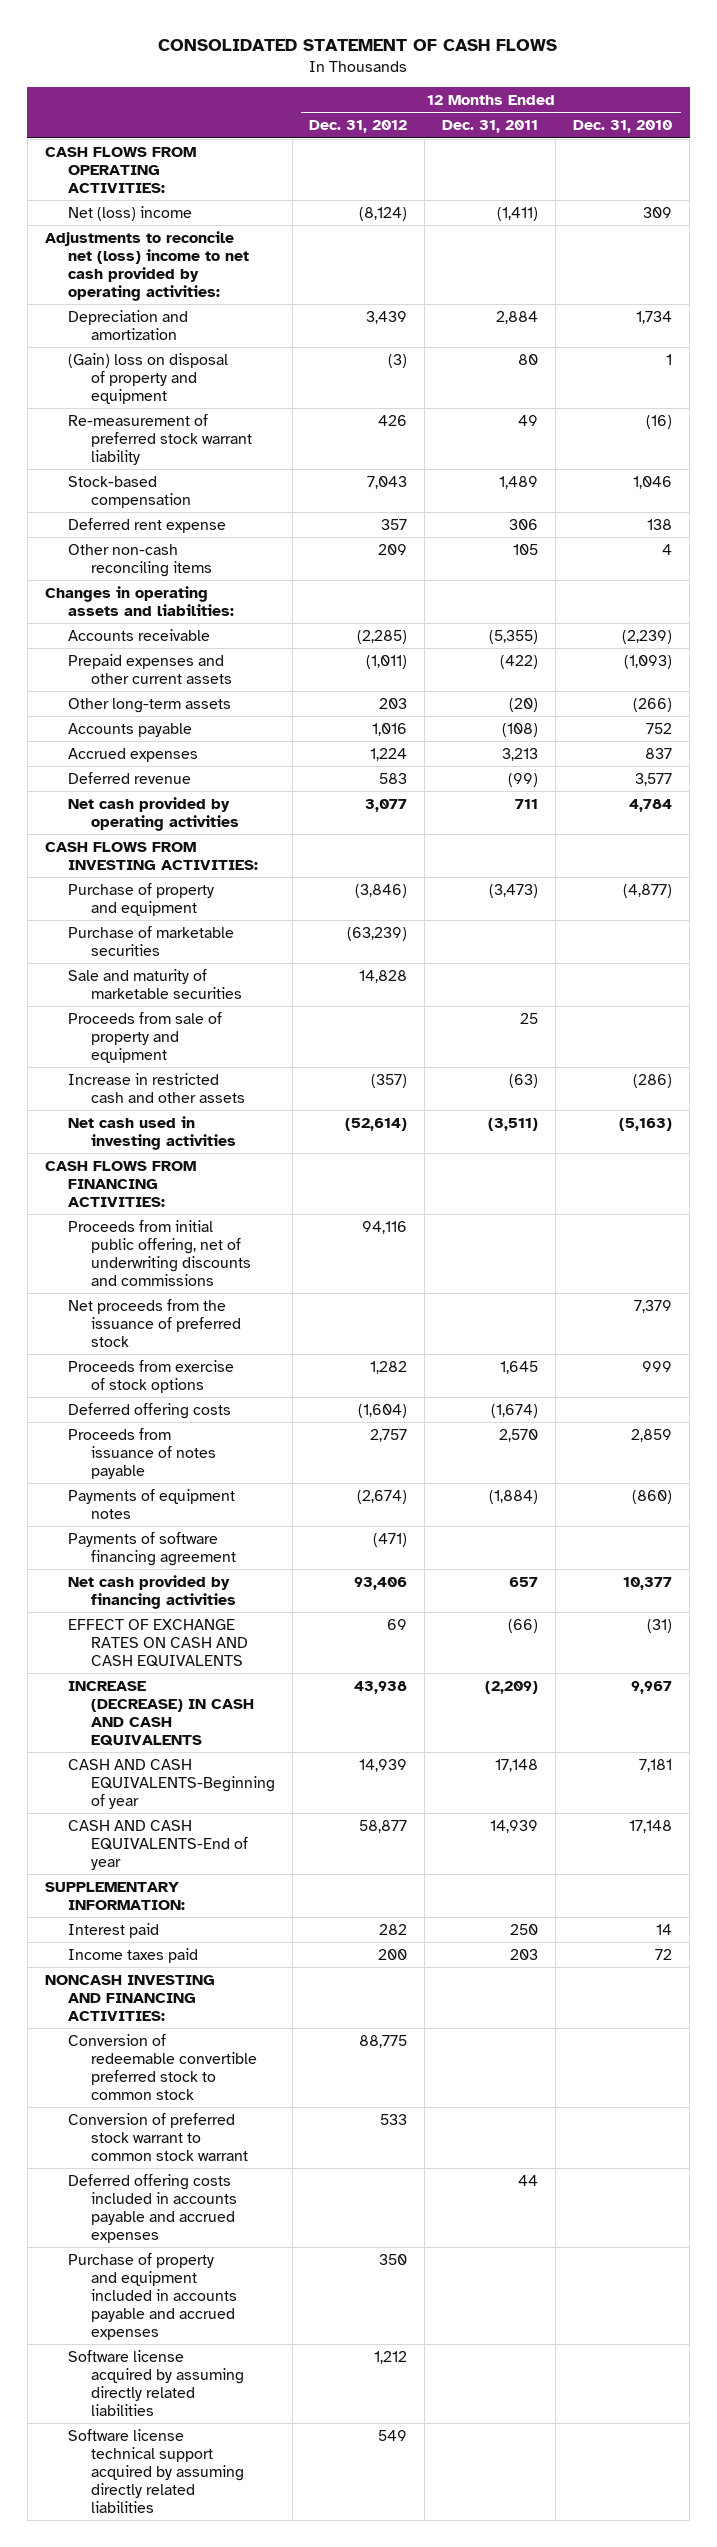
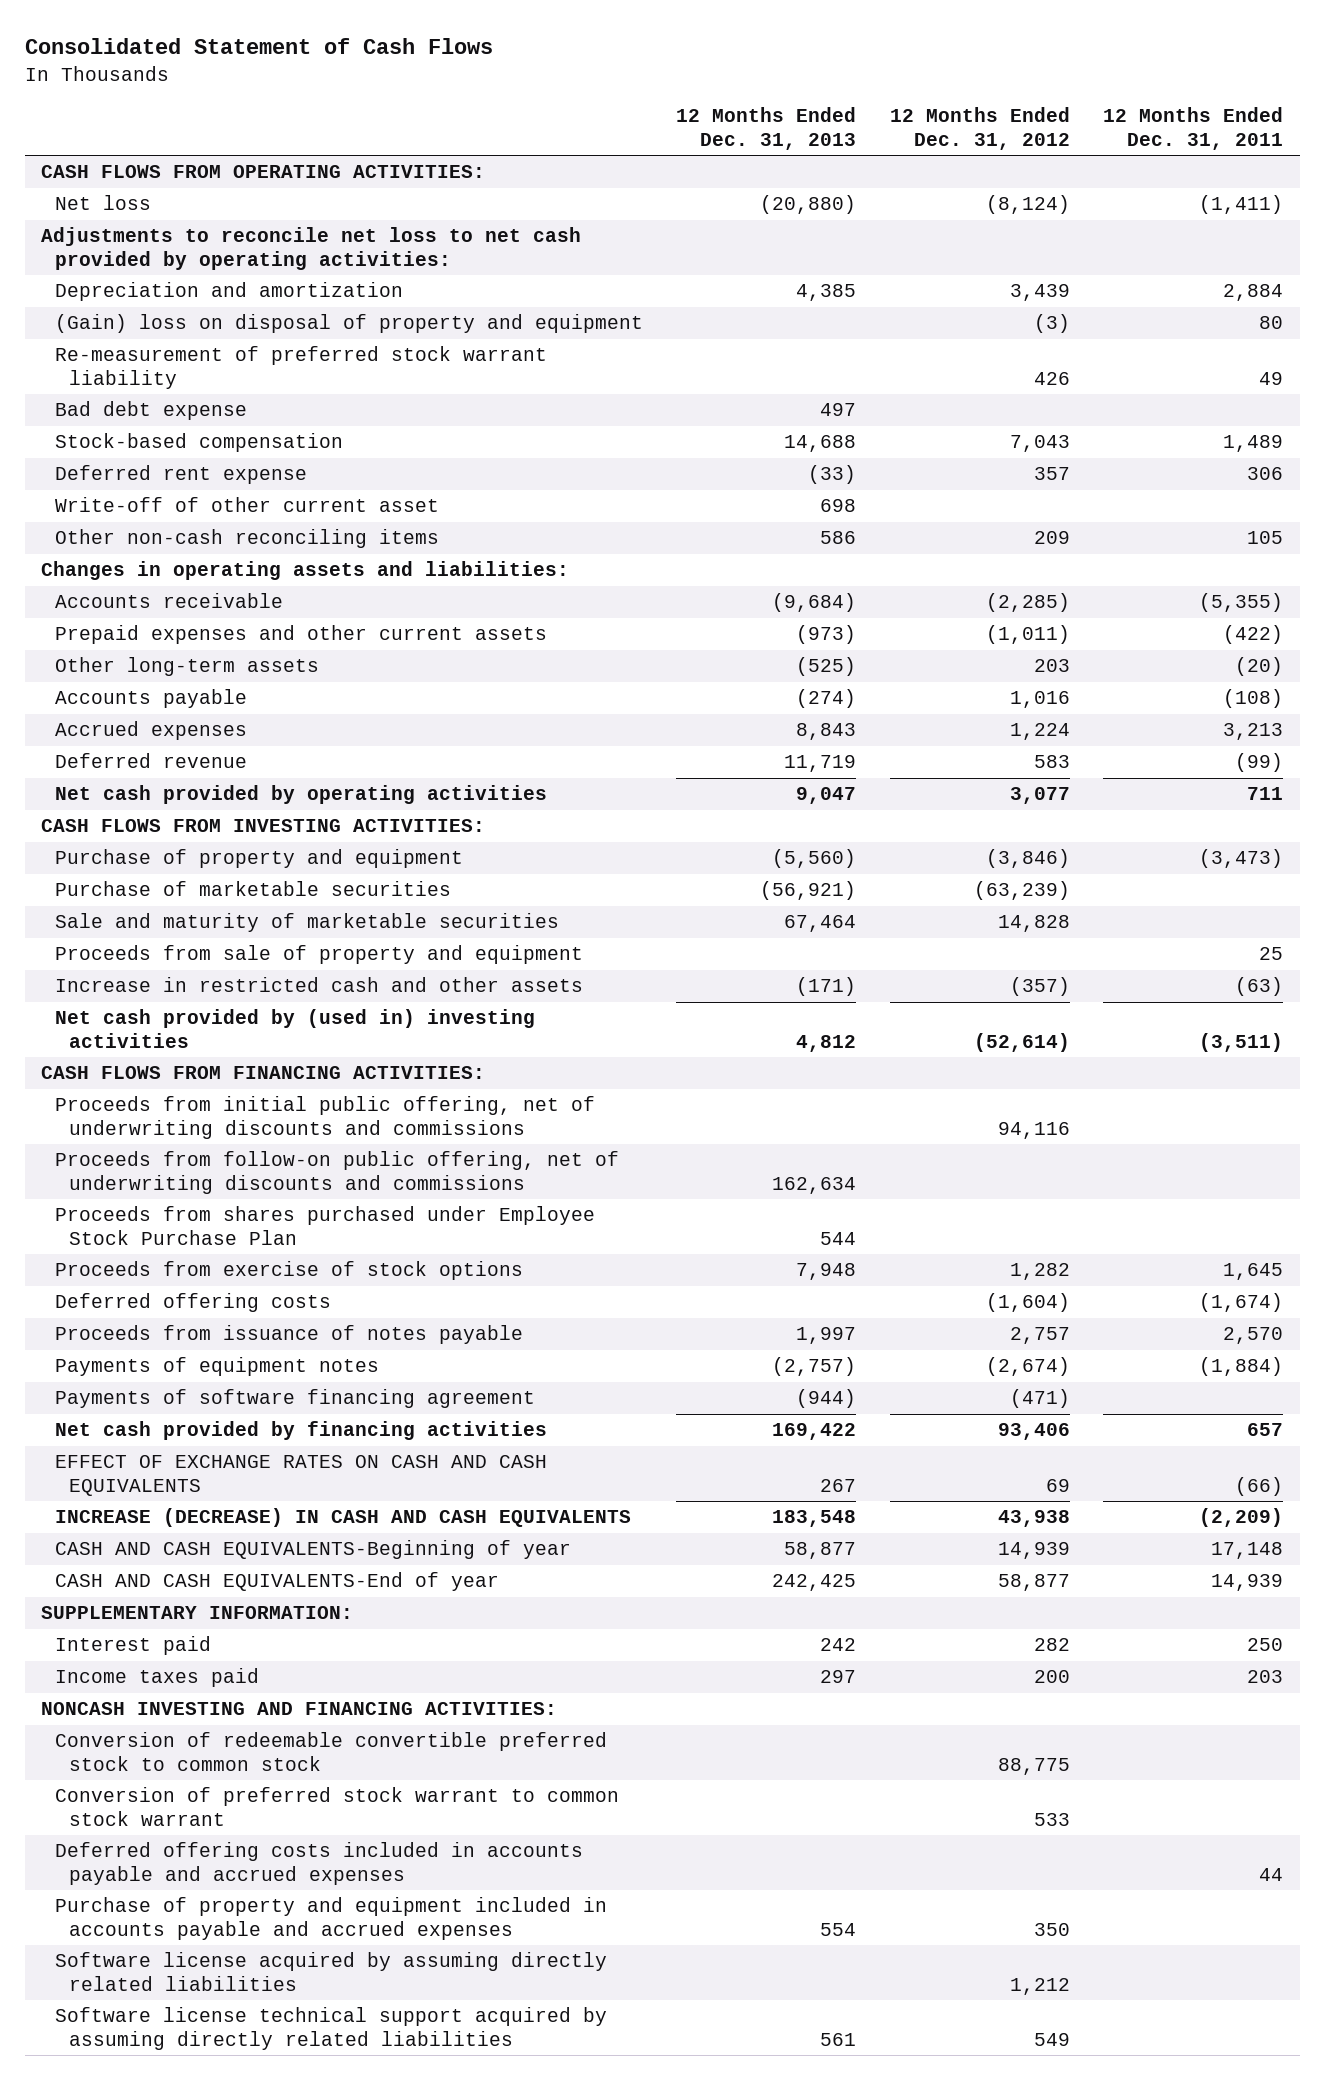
[158,38,558,51] CONSOLIDATED STATEMENT OF CASH FLOWS -> [24,38,493,55] Consolidated Statement of Cash Flows
[573,120,673,134] Dec. 31, 2010 -> none
none -> [676,107,857,150] 12 Months Ended Dec. 31, 2013
[67,205,192,221] Net (loss) income -> [54,195,151,211] Net loss
[44,230,249,301] Adjustments to reconcile net (loss) income to net cash provided by operating activities: -> [41,227,582,271] Adjustments to reconcile net loss to net cash provided by operating activities:
none -> [54,401,247,421] Bad debt expense
none -> [54,497,439,513] Write-off of other current asset
[67,1115,236,1150] Net cash used in investing activities -> [54,1009,535,1049] Net cash provided by (used in) investing activities
[67,1298,241,1347] Net proceeds from the issuance of preferred stock -> none
none -> [54,1151,619,1195] Proceeds from follow-on public offering, net of underwriting discounts and commissions
none -> [54,1206,595,1246] Proceeds from shares purchased under Employee Stock Purchase Plan

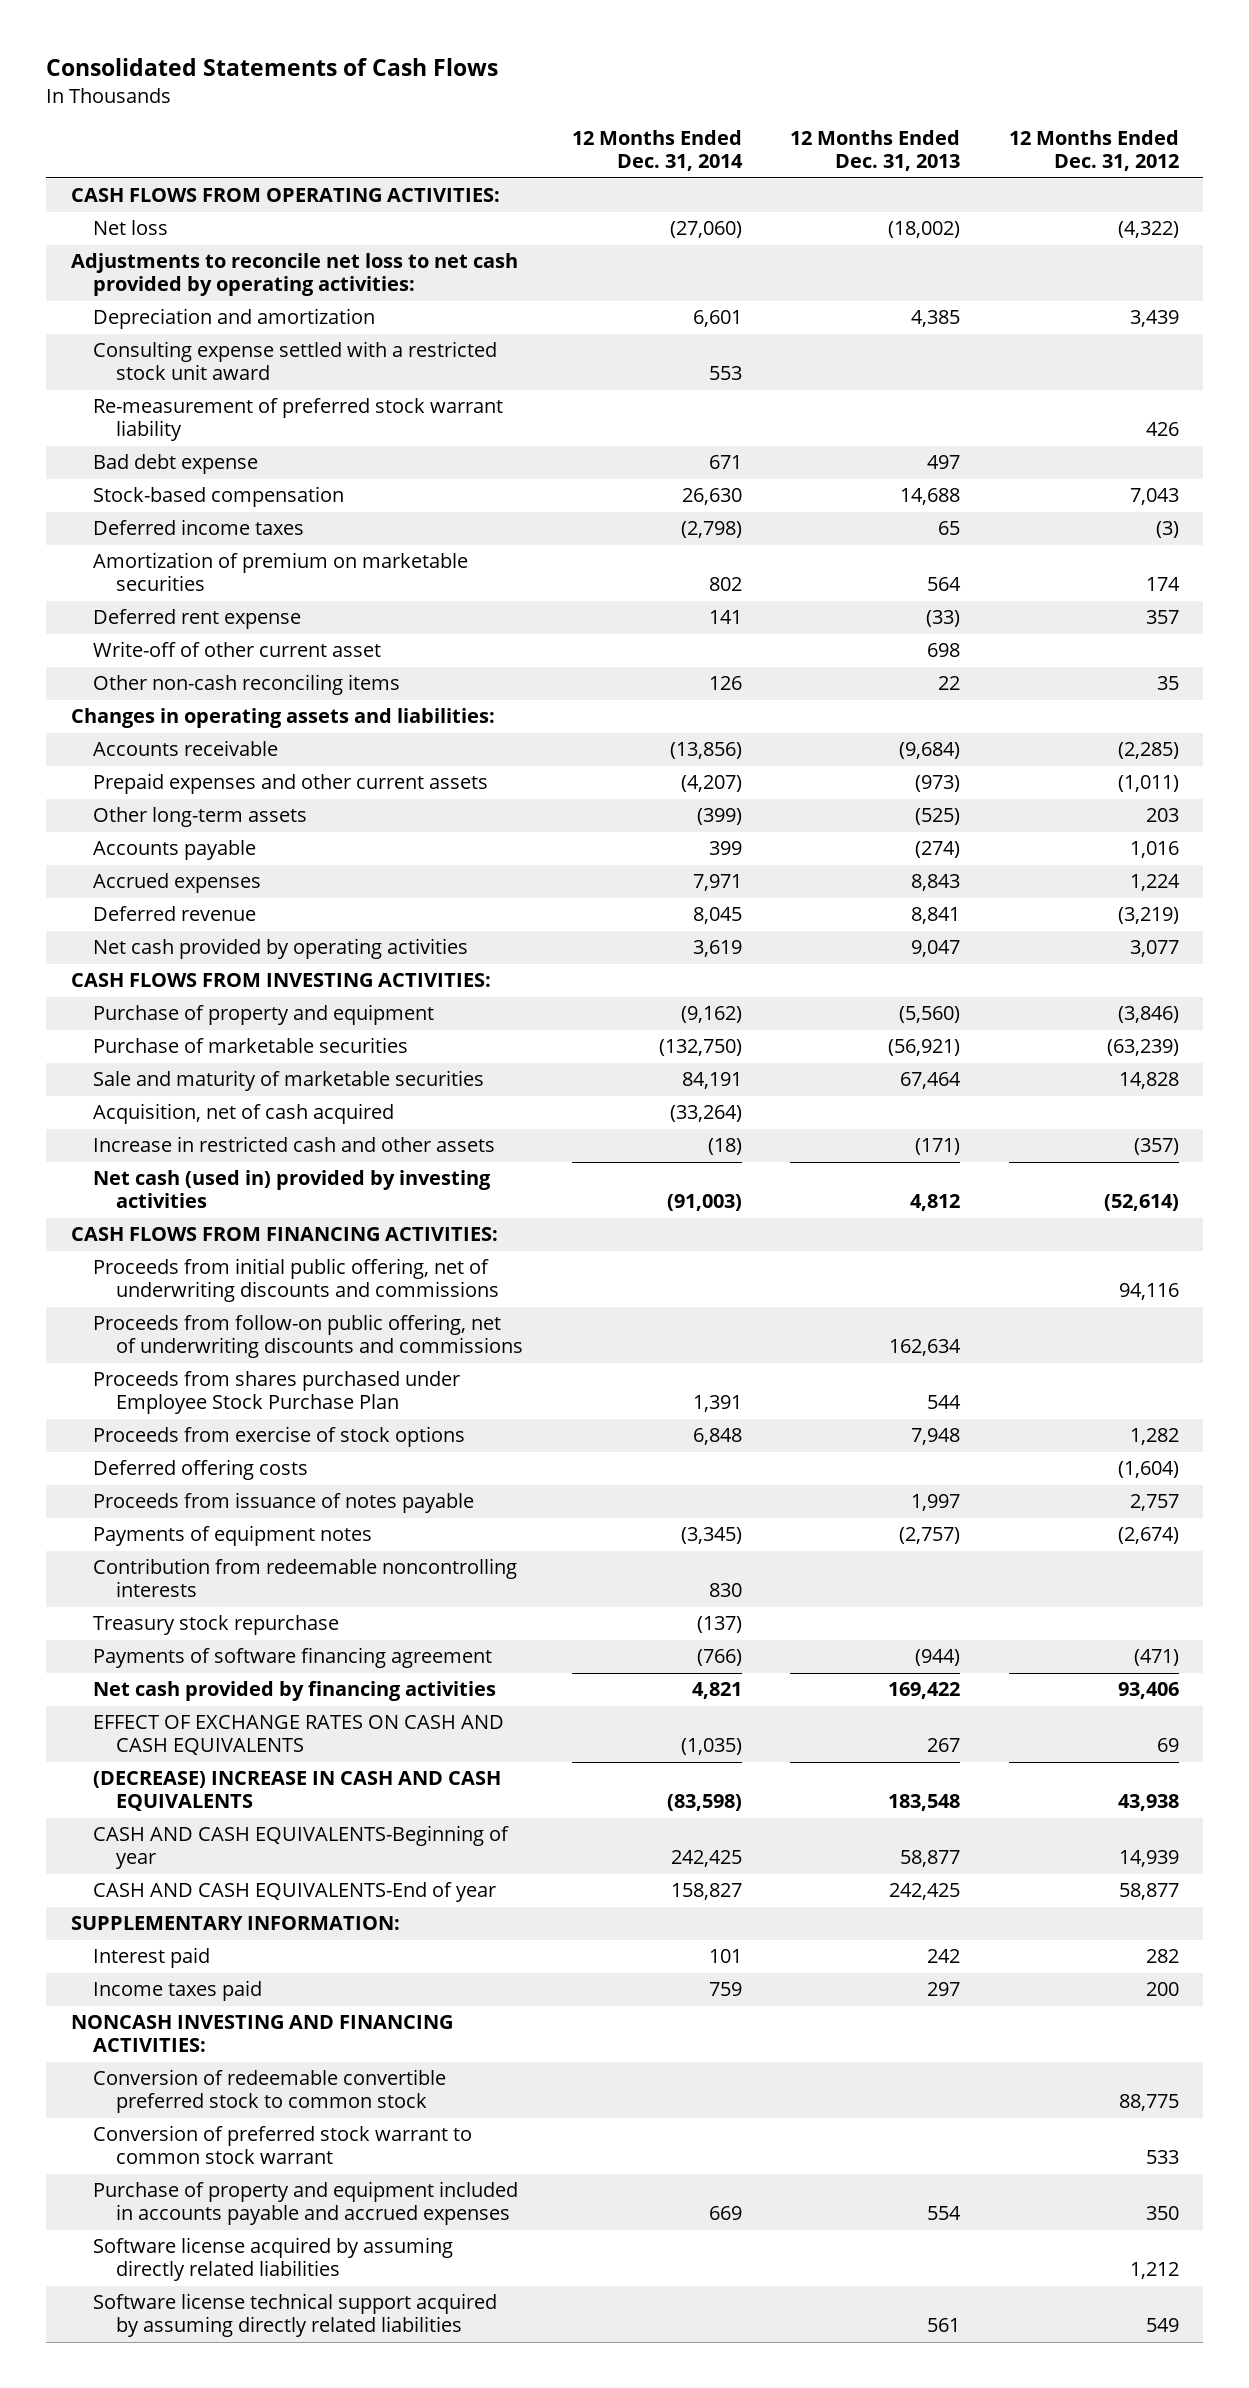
[24,38,493,55] Consolidated Statement of Cash Flows -> [46,58,499,77] Consolidated Statements of Cash Flows
[1103,107,1284,150] 12 Months Ended Dec. 31, 2011 -> none
none -> [571,130,743,172] 12 Months Ended Dec. 31, 2014
[760,195,857,215] (20,880) -> [888,221,961,239] (18,002)
[985,195,1070,215] (8,124) -> [1117,221,1179,239] (4,322)
[54,314,643,334] (Gain) loss on disposal of property and equipment -> none
none -> [93,341,498,381] Consulting expense settled with a restricted stock unit award
none -> [93,519,305,536] Deferred income taxes
none -> [93,552,469,592] Amortization of premium on marketable securities
[820,531,857,545] 586 -> [938,676,961,691] 22
[1033,531,1070,545] 209 -> [1156,676,1179,691] 35
[784,755,857,773] 11,719 -> [911,907,961,925] 8,841
[1033,755,1070,769] 583 -> [1117,907,1179,925] (3,219)
[54,945,583,965] Proceeds from sale of property and equipment -> none
none -> [93,1103,395,1125] Acquisition, net of cash acquired
[54,1009,535,1049] Net cash provided by (used in) investing activities -> [93,1170,492,1209] Net cash (used in) provided by investing activities
none -> [93,1558,518,1598] Contribution from redeemable noncontrolling interests
none -> [93,1615,340,1636] Treasury stock repurchase
[54,1508,631,1528] INCREASE (DECREASE) IN CASH AND CASH EQUIVALENTS -> [93,1771,502,1812] (DECREASE) INCREASE IN CASH AND CASH EQUIVALENTS
[54,1842,583,1886] Deferred offering costs included in accounts payable and accrued expenses -> none

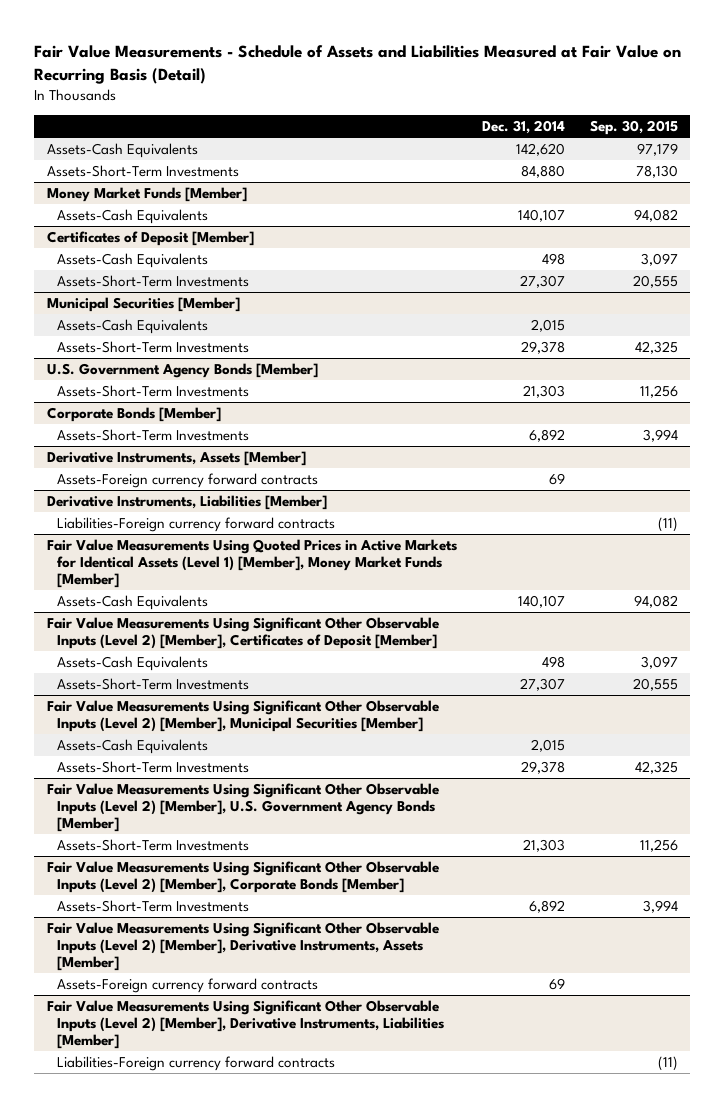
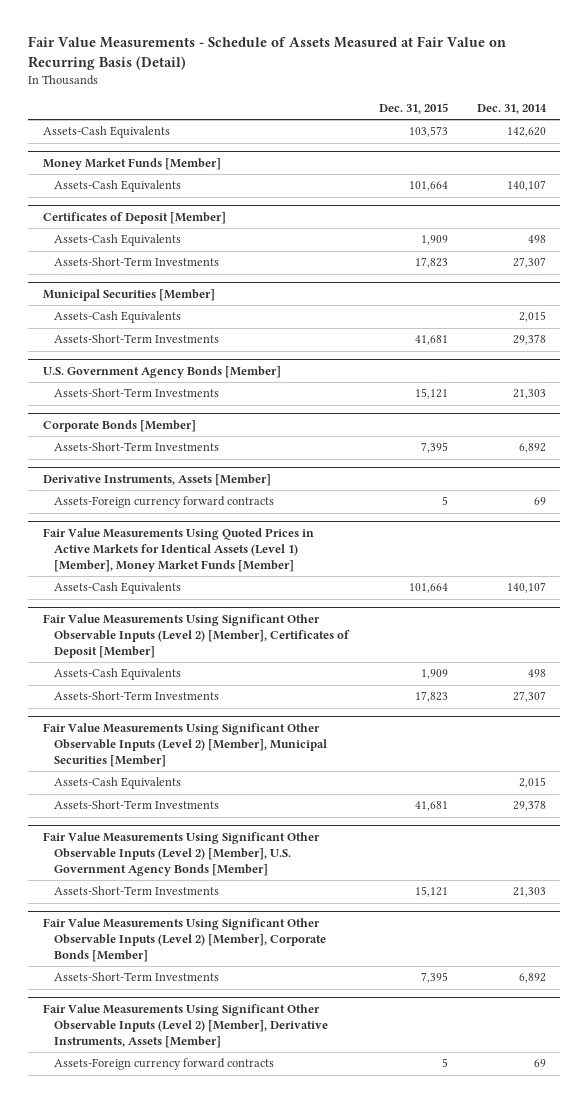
[33,45,681,85] Fair Value Measurements - Schedule of Assets and Liabilities Measured at Fair Value on Recurring Basis (Detail) -> [27,36,506,70] Fair Value Measurements - Schedule of Assets Measured at Fair Value on Recurring Basis (Detail)
[589,120,678,136] Sep. 30, 2015 -> none
none -> [378,102,448,114] Dec. 31, 2015
[46,164,239,177] Assets-Short-Term Investments -> none
[46,494,327,510] Derivative Instruments, Liabilities [Member] -> none
[57,516,336,532] Liabilities-Foreign currency forward contracts -> none
[46,999,445,1050] Fair Value Measurements Using Significant Other Observable Inputs (Level 2) [Member], Derivative Instruments, Liabilities [Member] -> none
[57,1055,336,1071] Liabilities-Foreign currency forward contracts -> none

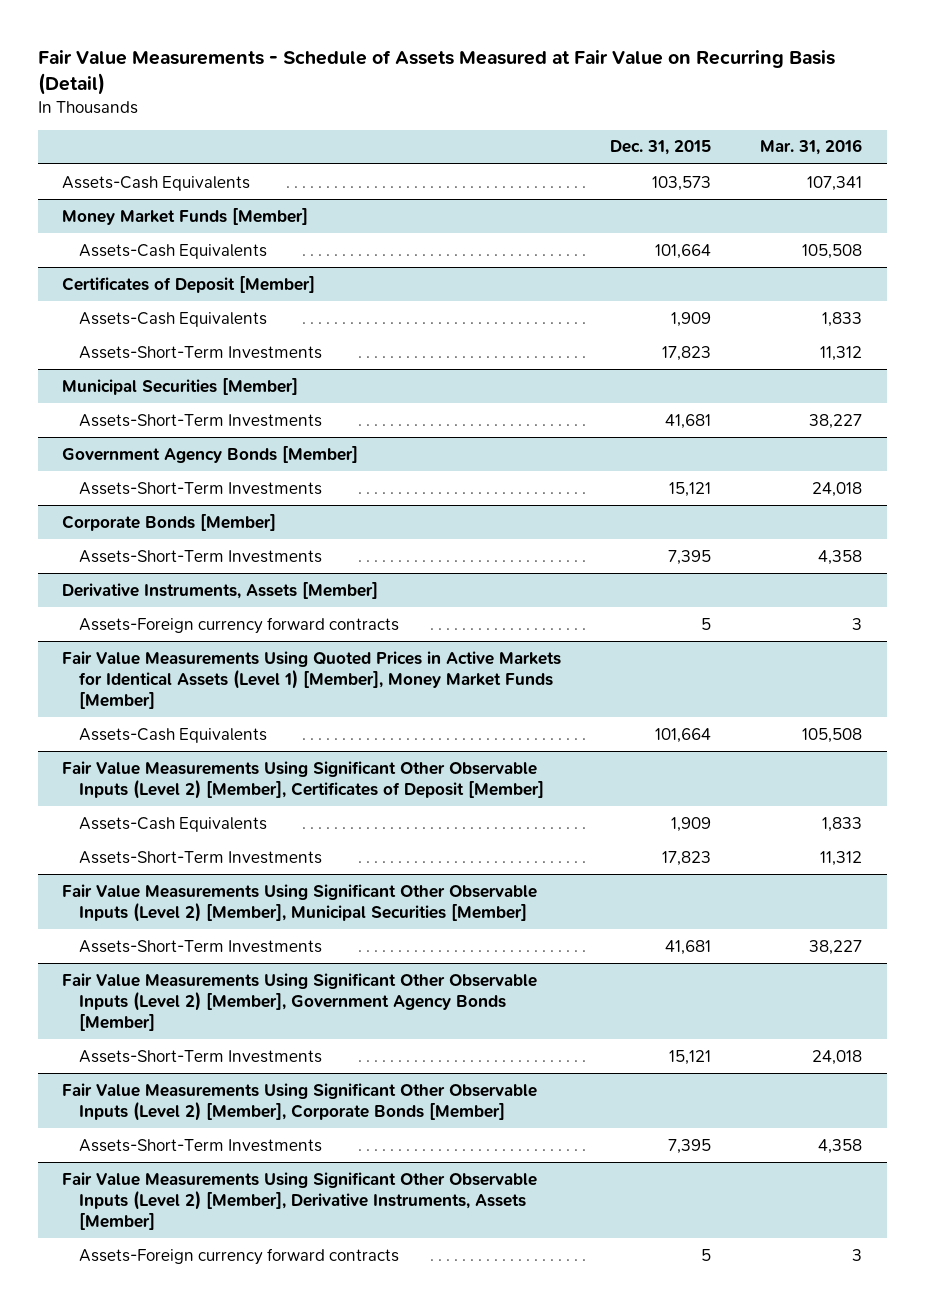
[476,103,547,114] Dec. 31, 2014 -> none
none -> [760,139,863,156] Mar. 31, 2016
[54,311,182,324] Assets-Cash Equivalents -> none
[42,365,281,378] U.S. Government Agency Bonds [Member] -> [62,445,359,463] Government Agency Bonds [Member]
[54,777,182,790] Assets-Cash Equivalents -> none
[42,831,320,876] Fair Value Measurements Using Significant Other Observable Inputs (Level 2) [Member], U.S. Government Agency Bonds [Member] -> [62,972,538,1031] Fair Value Measurements Using Significant Other Observable Inputs (Level 2) [Member], Government Agency Bonds [Member]

